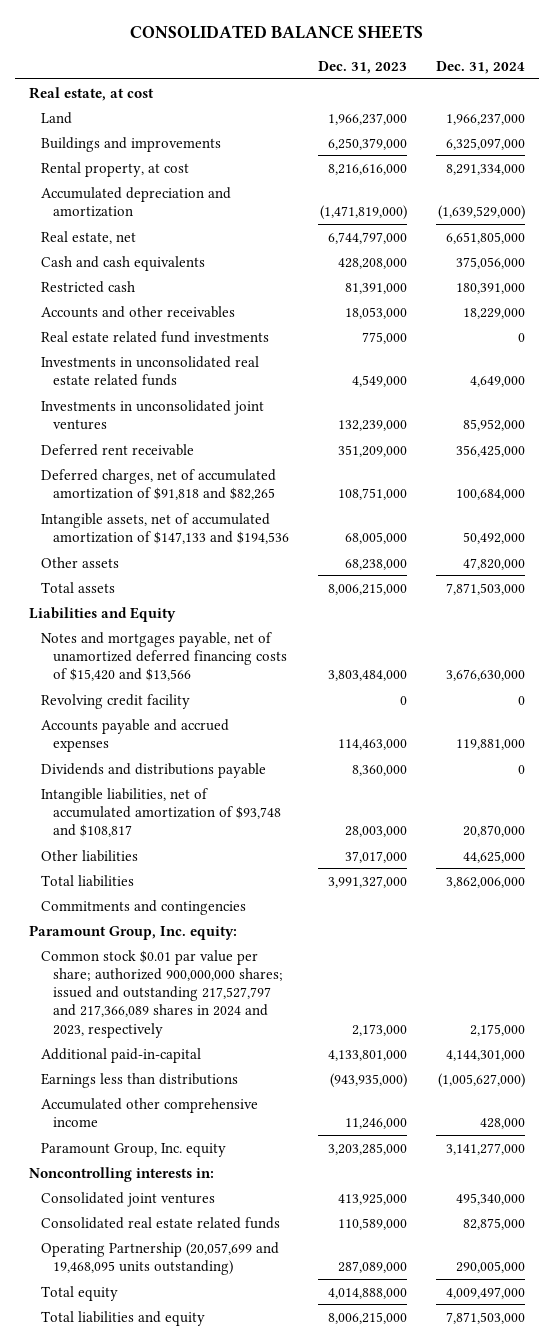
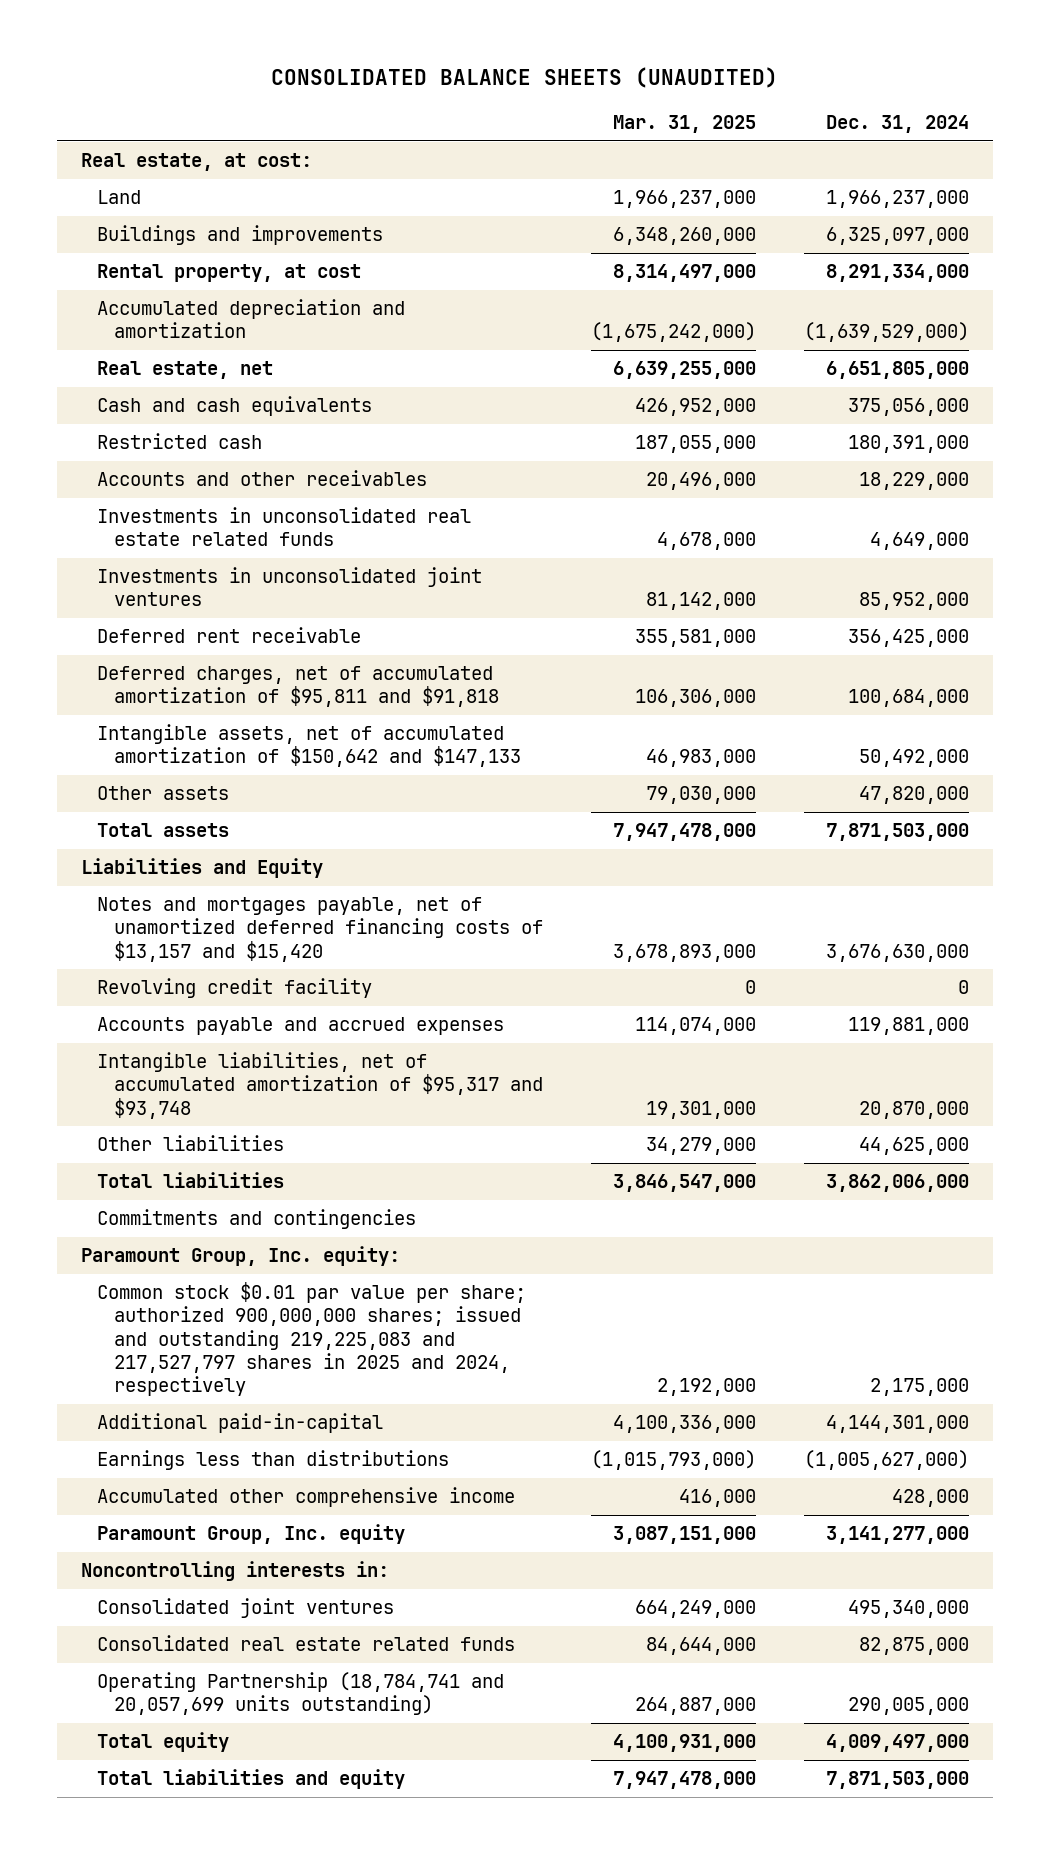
[130,25,424,40] CONSOLIDATED BALANCE SHEETS -> [271,67,779,89] CONSOLIDATED BALANCE SHEETS (UNAUDITED)
[318,61,408,75] Dec. 31, 2023 -> none
none -> [613,114,757,133] Mar. 31, 2025
[29,86,155,101] Real estate, at cost -> [80,153,312,172] Real estate, at cost:
[41,330,270,343] Real estate related fund investments -> none
[41,468,277,500] Deferred charges, net of accumulated amortization of $91,818 and $82,265 -> [97,666,500,708] Deferred charges, net of accumulated amortization of $95,811 and $91,818
[41,512,290,544] Intangible assets, net of accumulated amortization of $147,133 and $194,536 -> [97,724,522,768] Intangible assets, net of accumulated amortization of $150,642 and $147,133
[41,631,288,682] Notes and mortgages payable, net of unamortized deferred financing costs of $15,420 and $13,566 -> [97,897,544,962] Notes and mortgages payable, net of unamortized deferred financing costs of $13,157 and $15,420
[41,762,267,778] Dividends and distributions payable -> none
[41,787,282,838] Intangible liabilities, net of accumulated amortization of $93,748 and $108,817 -> [97,1052,544,1119] Intangible liabilities, net of accumulated amortization of $95,317 and $93,748
[41,949,284,1038] Common stock $0.01 par value per share; authorized 900,000,000 shares; issued and outstanding 217,527,797 and 217,366,089 shares in 2024 and 2023, respectively -> [97,1282,527,1397] Common stock $0.01 par value per share; authorized 900,000,000 shares; issued and outstanding 219,225,083 and 217,527,797 shares in 2025 and 2024, respectively
[41,1241,280,1275] Operating Partnership (20,057,699 and 19,468,095 units outstanding) -> [97,1672,505,1716] Operating Partnership (18,784,741 and 20,057,699 units outstanding)

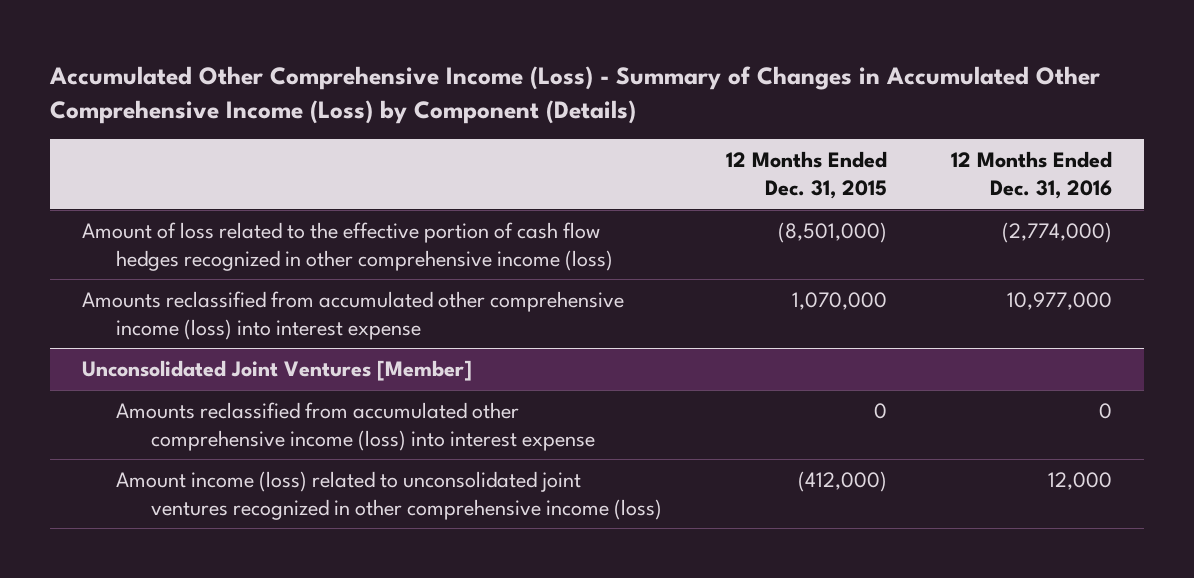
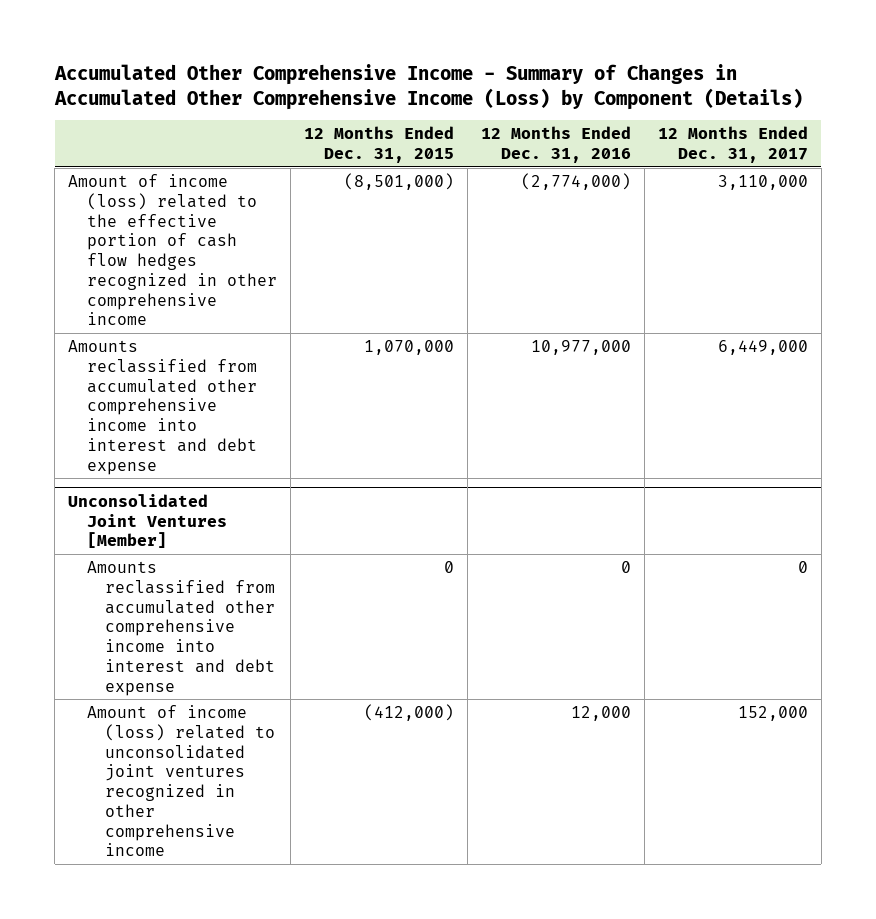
[48,65,1100,124] Accumulated Other Comprehensive Income (Loss) - Summary of Changes in Accumulated Other Comprehensive Income (Loss) by Component (Details) -> [53,63,803,110] Accumulated Other Comprehensive Income - Summary of Changes in Accumulated Other Comprehensive Income (Loss) by Component (Details)
none -> [657,126,808,164] 12 Months Ended Dec. 31, 2017
[81,222,614,271] Amount of loss related to the effective portion of cash flow hedges recognized in other comprehensive income (loss) -> [68,173,277,326] Amount of income (loss) related to the effective portion of cash flow hedges recognized in other comprehensive income
[81,291,624,340] Amounts reclassified from accumulated other comprehensive income (loss) into interest expense -> [68,339,257,475] Amounts reclassified from accumulated other comprehensive income into interest and debt expense
[116,402,595,451] Amounts reclassified from accumulated other comprehensive income (loss) into interest expense -> [86,560,276,696] Amounts reclassified from accumulated other comprehensive income into interest and debt expense
[116,471,662,520] Amount income (loss) related to unconsolidated joint ventures recognized in other comprehensive income (loss) -> [86,704,276,857] Amount of income (loss) related to unconsolidated joint ventures recognized in other comprehensive income

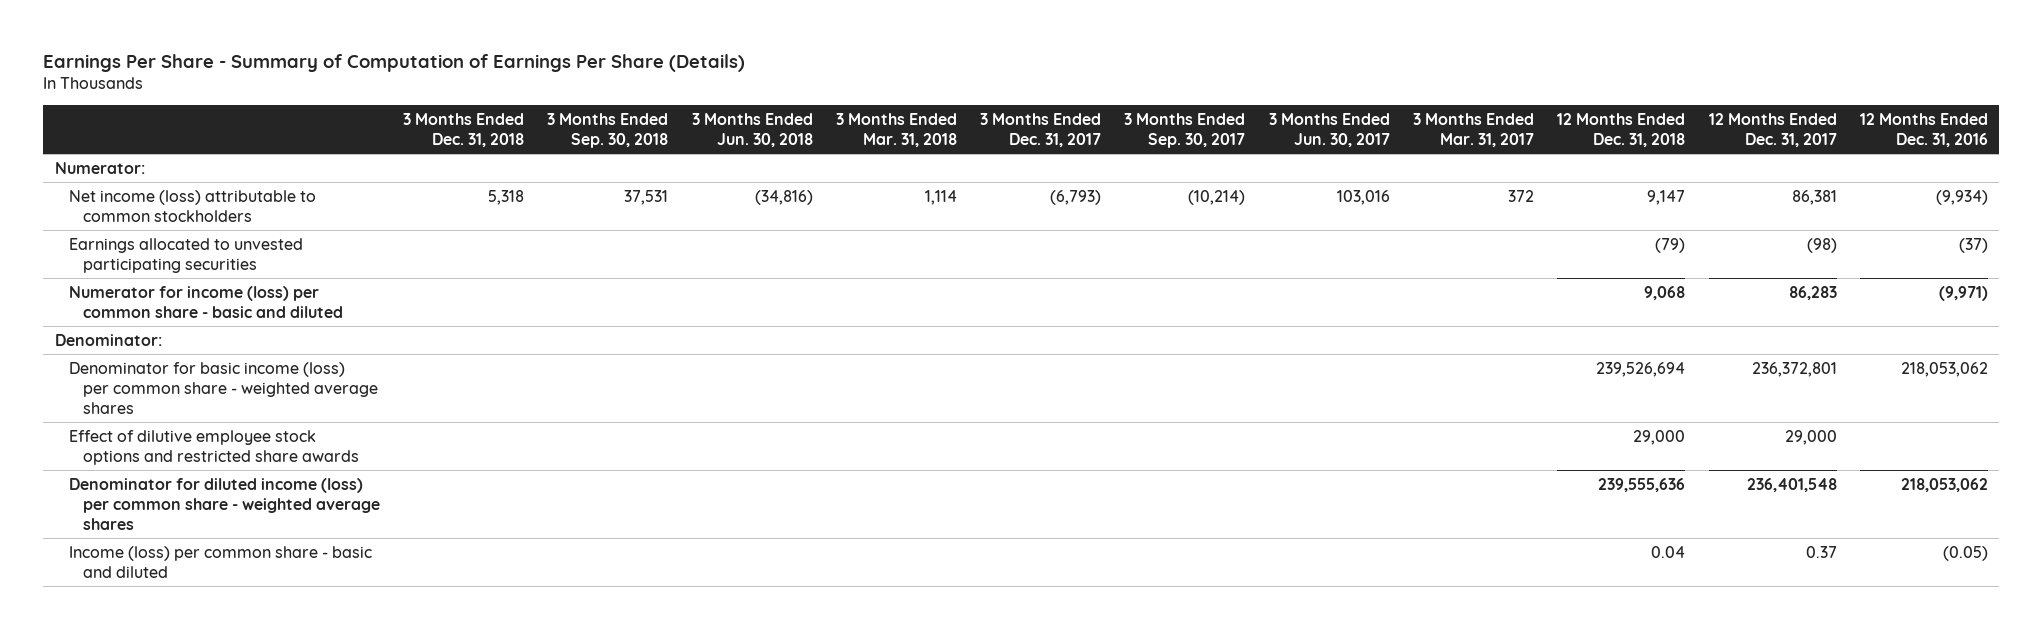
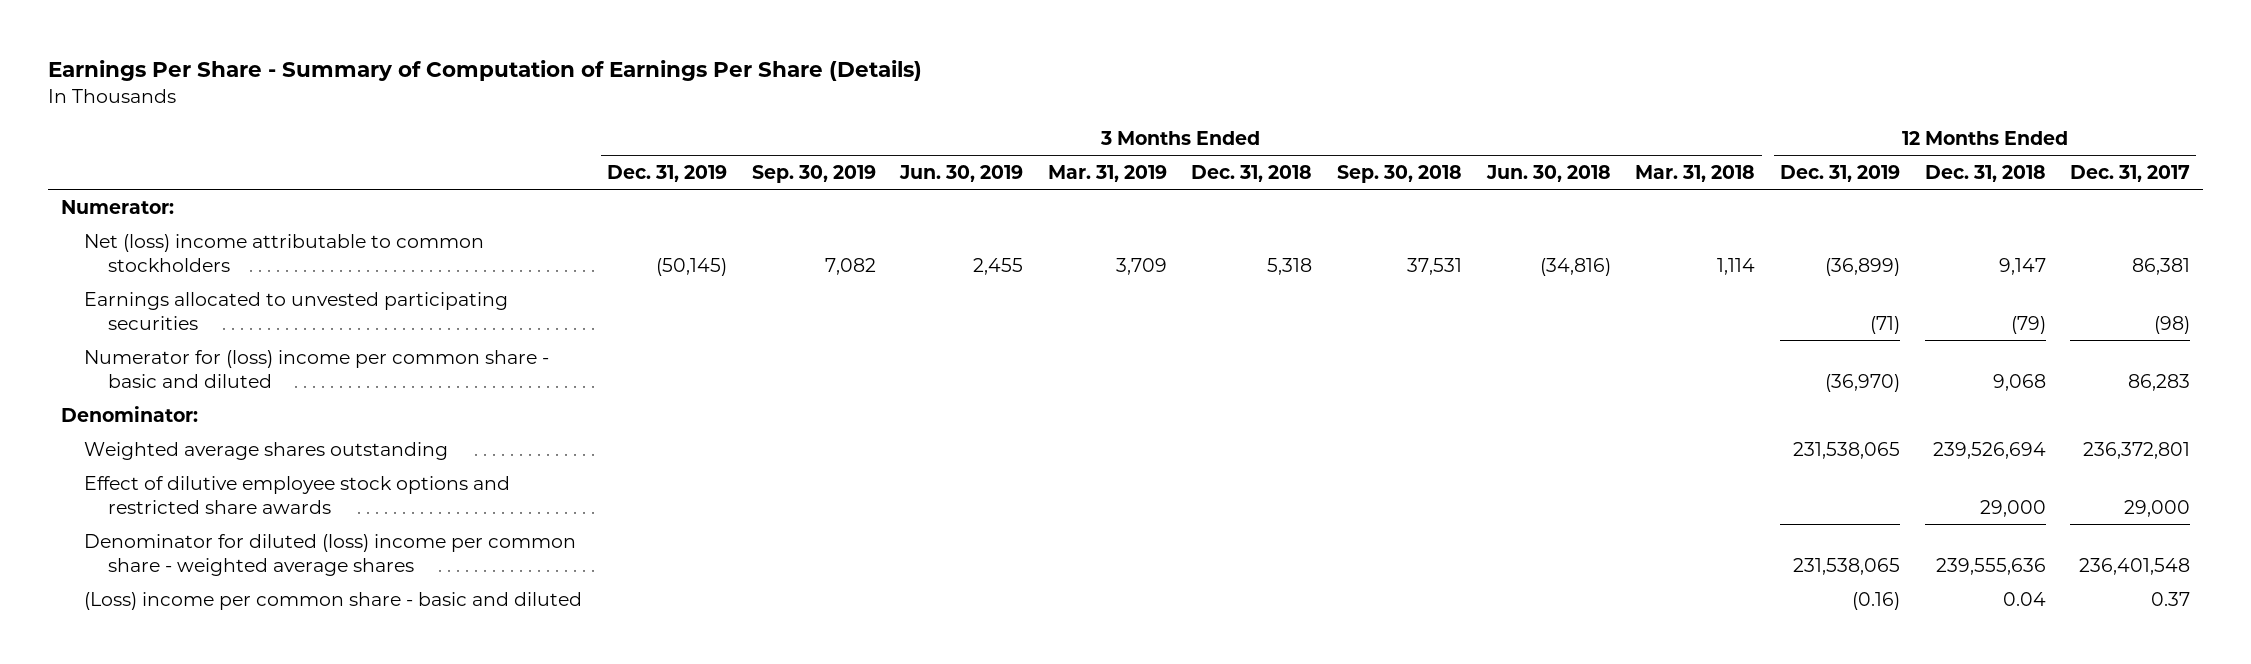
[980,112,1102,148] 3 Months Ended Dec. 31, 2017 -> none
[1124,112,1246,149] 3 Months Ended Sep. 30, 2017 -> none
[1268,112,1390,148] 3 Months Ended Jun. 30, 2017 -> none
[1413,112,1535,148] 3 Months Ended Mar. 31, 2017 -> none
[1859,112,1988,148] 12 Months Ended Dec. 31, 2016 -> none
none -> [606,164,727,182] Dec. 31, 2019
none -> [751,164,876,183] Sep. 30, 2019
none -> [899,164,1024,182] Jun. 30, 2019
none -> [1047,164,1167,182] Mar. 31, 2019
none -> [1779,164,1900,182] Dec. 31, 2019
[68,189,316,222] Net income (loss) attributable to common stockholders -> [84,233,485,272] Net (loss) income attributable to common stockholders
[68,285,343,318] Numerator for income (loss) per common share - basic and diluted -> [84,349,550,388] Numerator for (loss) income per common share - basic and diluted
[68,361,378,415] Denominator for basic income (loss) per common share - weighted average shares -> [84,441,449,460] Weighted average shares outstanding
[68,477,380,531] Denominator for diluted income (loss) per common share - weighted average shares -> [84,533,577,576] Denominator for diluted (loss) income per common share - weighted average shares
[68,545,372,578] Income (loss) per common share - basic and diluted -> [84,591,583,610] (Loss) income per common share - basic and diluted

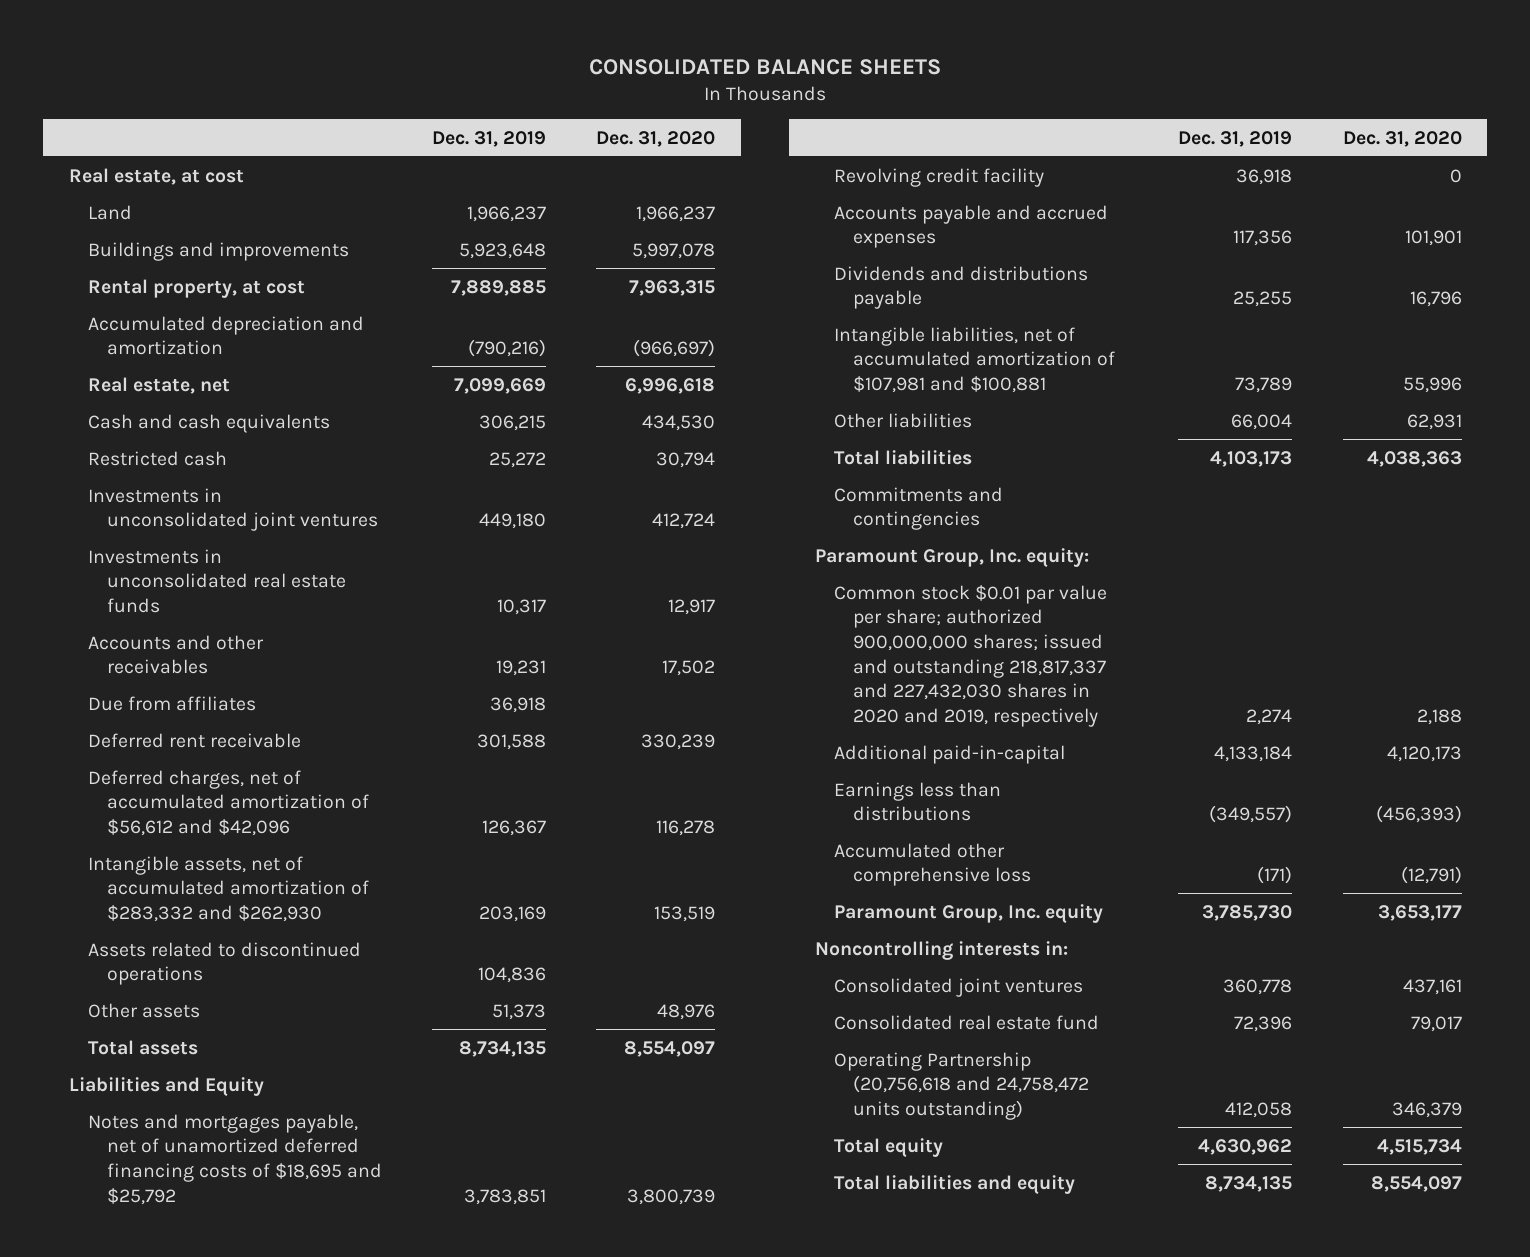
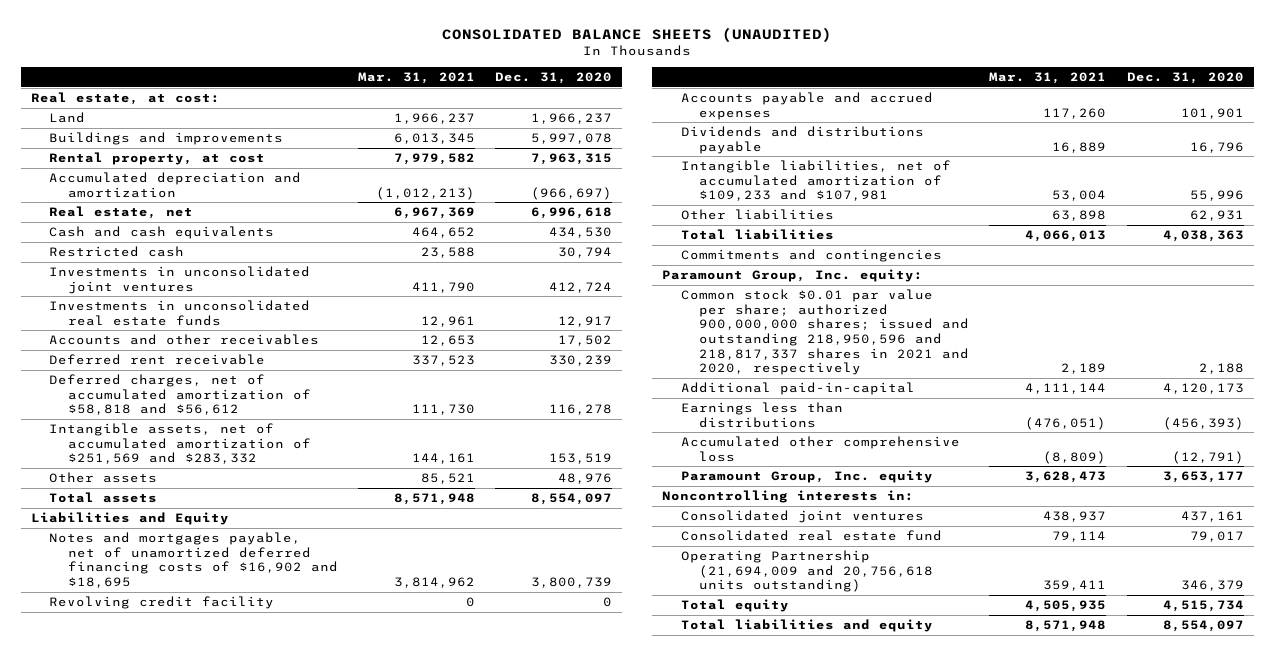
[589,58,942,75] CONSOLIDATED BALANCE SHEETS -> [442,27,833,43] CONSOLIDATED BALANCE SHEETS (UNAUDITED)
[432,130,547,147] Dec. 31, 2019 -> none
none -> [357,72,475,85] Mar. 31, 2021
[68,167,244,185] Real estate, at cost -> [30,92,220,106] Real estate, at cost:
[87,695,256,711] Due from affiliates -> none
[87,941,361,986] Assets related to discontinued operations -> none
[87,769,369,836] Deferred charges, net of accumulated amortization of $56,612 and $42,096 -> [49,374,311,416] Deferred charges, net of accumulated amortization of $58,818 and $56,612
[87,855,369,922] Intangible assets, net of accumulated amortization of $283,332 and $262,930 -> [49,423,311,465] Intangible assets, net of accumulated amortization of $251,569 and $283,332
[87,1113,382,1205] Notes and mortgages payable, net of unamortized deferred financing costs of $18,695 and $25,792 -> [49,532,338,589] Notes and mortgages payable, net of unamortized deferred financing costs of $16,902 and $18,695
[833,326,1115,393] Intangible liabilities, net of accumulated amortization of $107,981 and $100,881 -> [680,160,951,202] Intangible liabilities, net of accumulated amortization of $109,233 and $107,981
[833,584,1107,727] Common stock $0.01 par value per share; authorized 900,000,000 shares; issued and outstanding 218,817,337 and 227,432,030 shares in 2020 and 2019, respectively -> [680,289,970,376] Common stock $0.01 par value per share; authorized 900,000,000 shares; issued and outstanding 218,950,596 and 218,817,337 shares in 2021 and 2020, respectively
[833,1051,1089,1120] Operating Partnership (20,756,618 and 24,758,472 units outstanding) -> [680,550,934,593] Operating Partnership (21,694,009 and 20,756,618 units outstanding)

